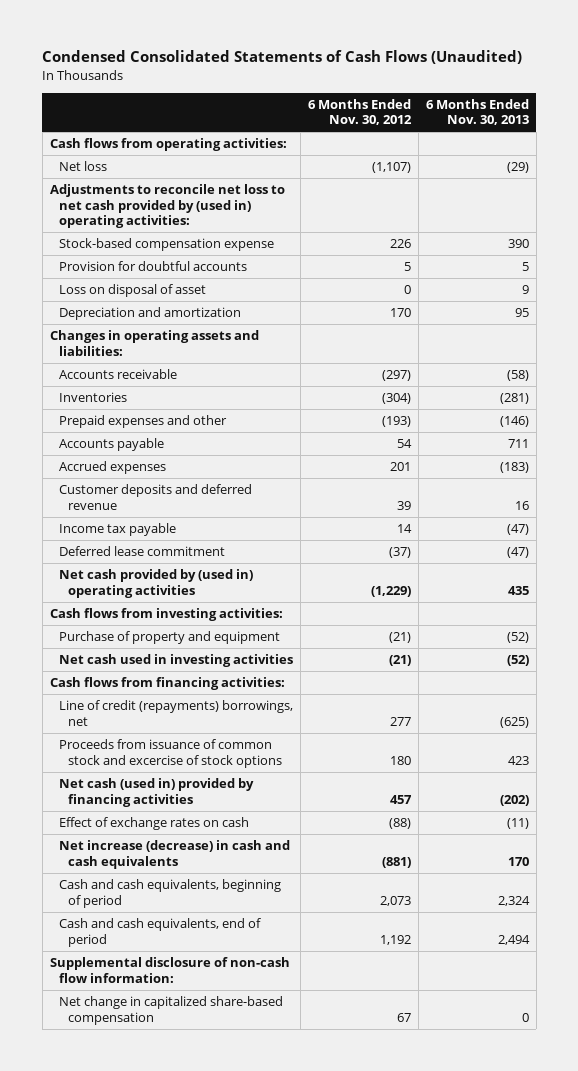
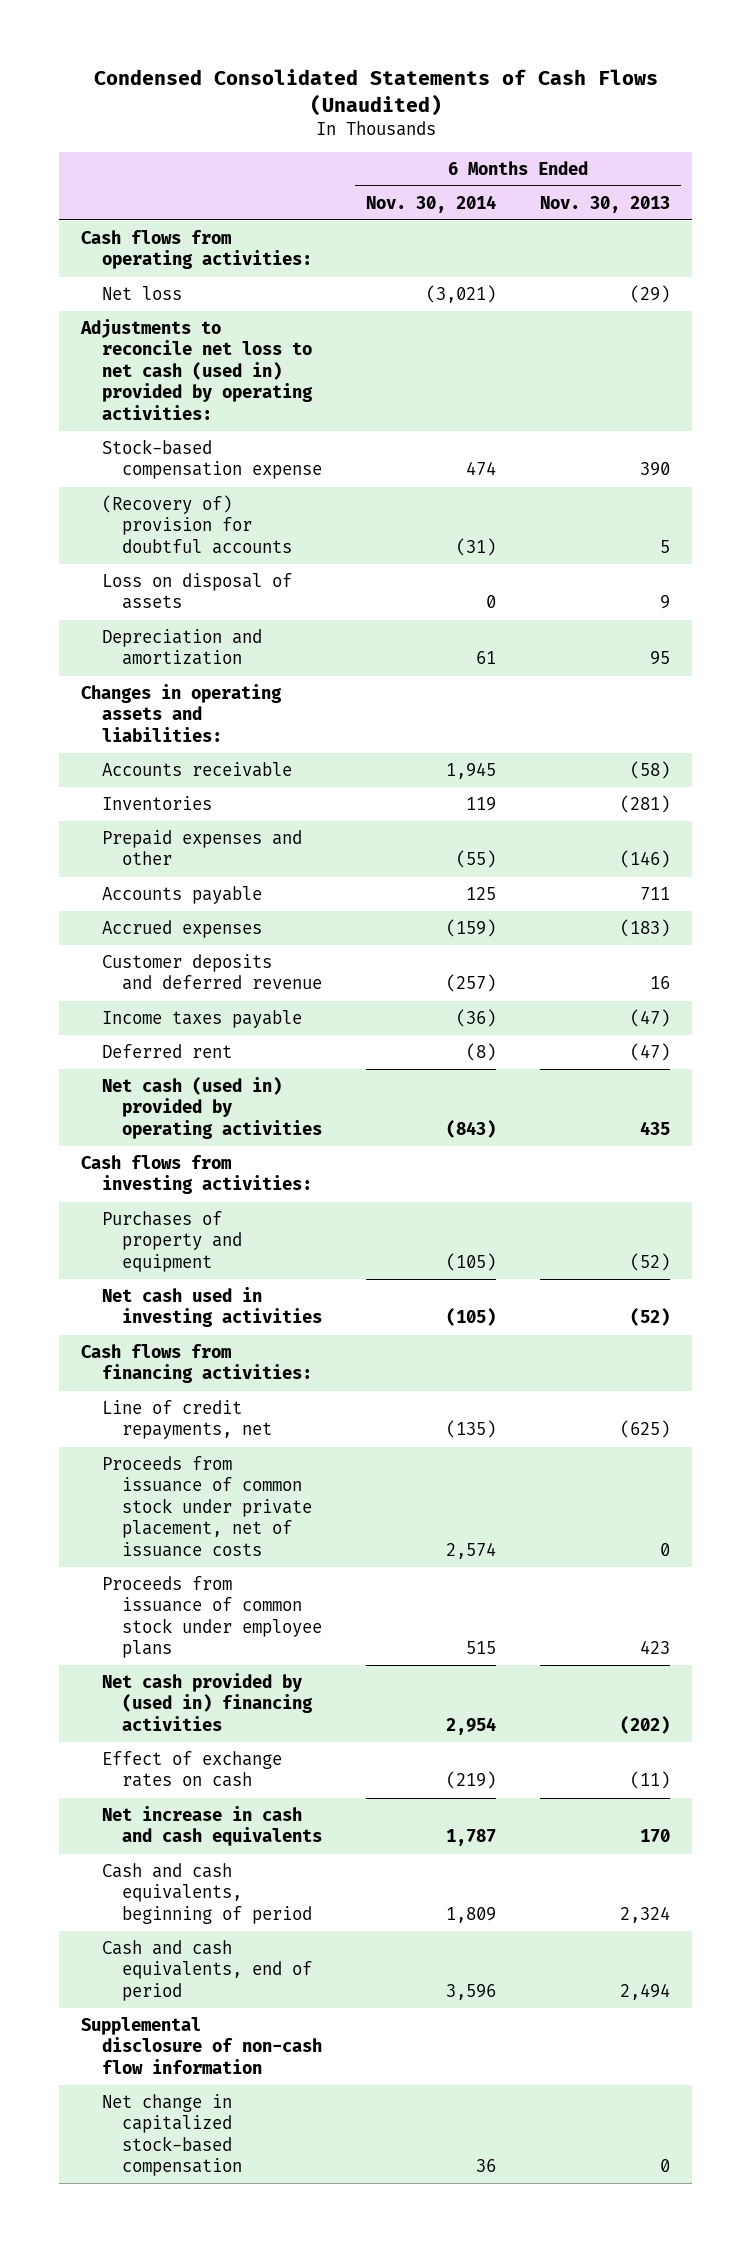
[307,98,412,126] 6 Months Ended Nov. 30, 2012 -> none
none -> [366,194,497,213] Nov. 30, 2014
[49,184,285,229] Adjustments to reconcile net loss to net cash provided by (used in) operating activities: -> [80,319,313,420] Adjustments to reconcile net loss to net cash (used in) provided by operating activities:
[58,261,247,272] Provision for doubtful accounts -> [101,495,293,554] (Recovery of) provision for doubtful accounts
[58,284,206,298] Loss on disposal of asset -> [101,573,292,610] Loss on disposal of assets
[58,523,176,537] Income tax payable -> [101,1010,302,1029] Income taxes payable
[58,546,225,557] Deferred lease commitment -> [101,1044,232,1059] Deferred rent
[58,569,253,598] Net cash provided by (used in) operating activities -> [101,1077,323,1139] Net cash (used in) provided by operating activities
[58,631,280,645] Purchase of property and equipment -> [101,1211,243,1272] Purchases of property and equipment
[58,700,293,726] Line of credit (repayments) borrowings, net -> [101,1400,273,1440] Line of credit repayments, net
none -> [101,1456,313,1557] Proceeds from issuance of common stock under private placement, net of issuance costs
[58,739,282,768] Proceeds from issuance of common stock and excercise of stock options -> [101,1576,323,1659] Proceeds from issuance of common stock under employee plans
[58,778,254,807] Net cash (used in) provided by financing activities -> [101,1673,314,1731] Net cash provided by (used in) financing activities
[58,840,290,869] Net increase (decrease) in cash and cash equivalents -> [101,1806,323,1847] Net increase in cash and cash equivalents
[49,957,290,983] Supplemental disclosure of non-cash flow information: -> [81,2017,322,2074] Supplemental disclosure of non-cash flow information
[58,996,283,1025] Net change in capitalized share-based compensation -> [101,2094,243,2177] Net change in capitalized stock-based compensation

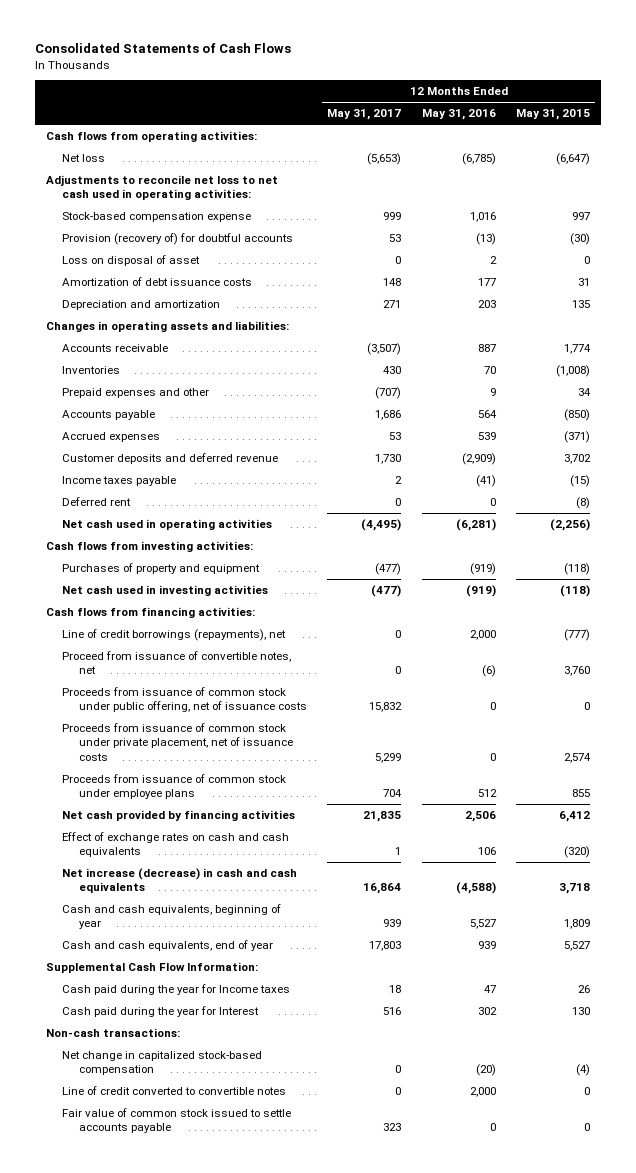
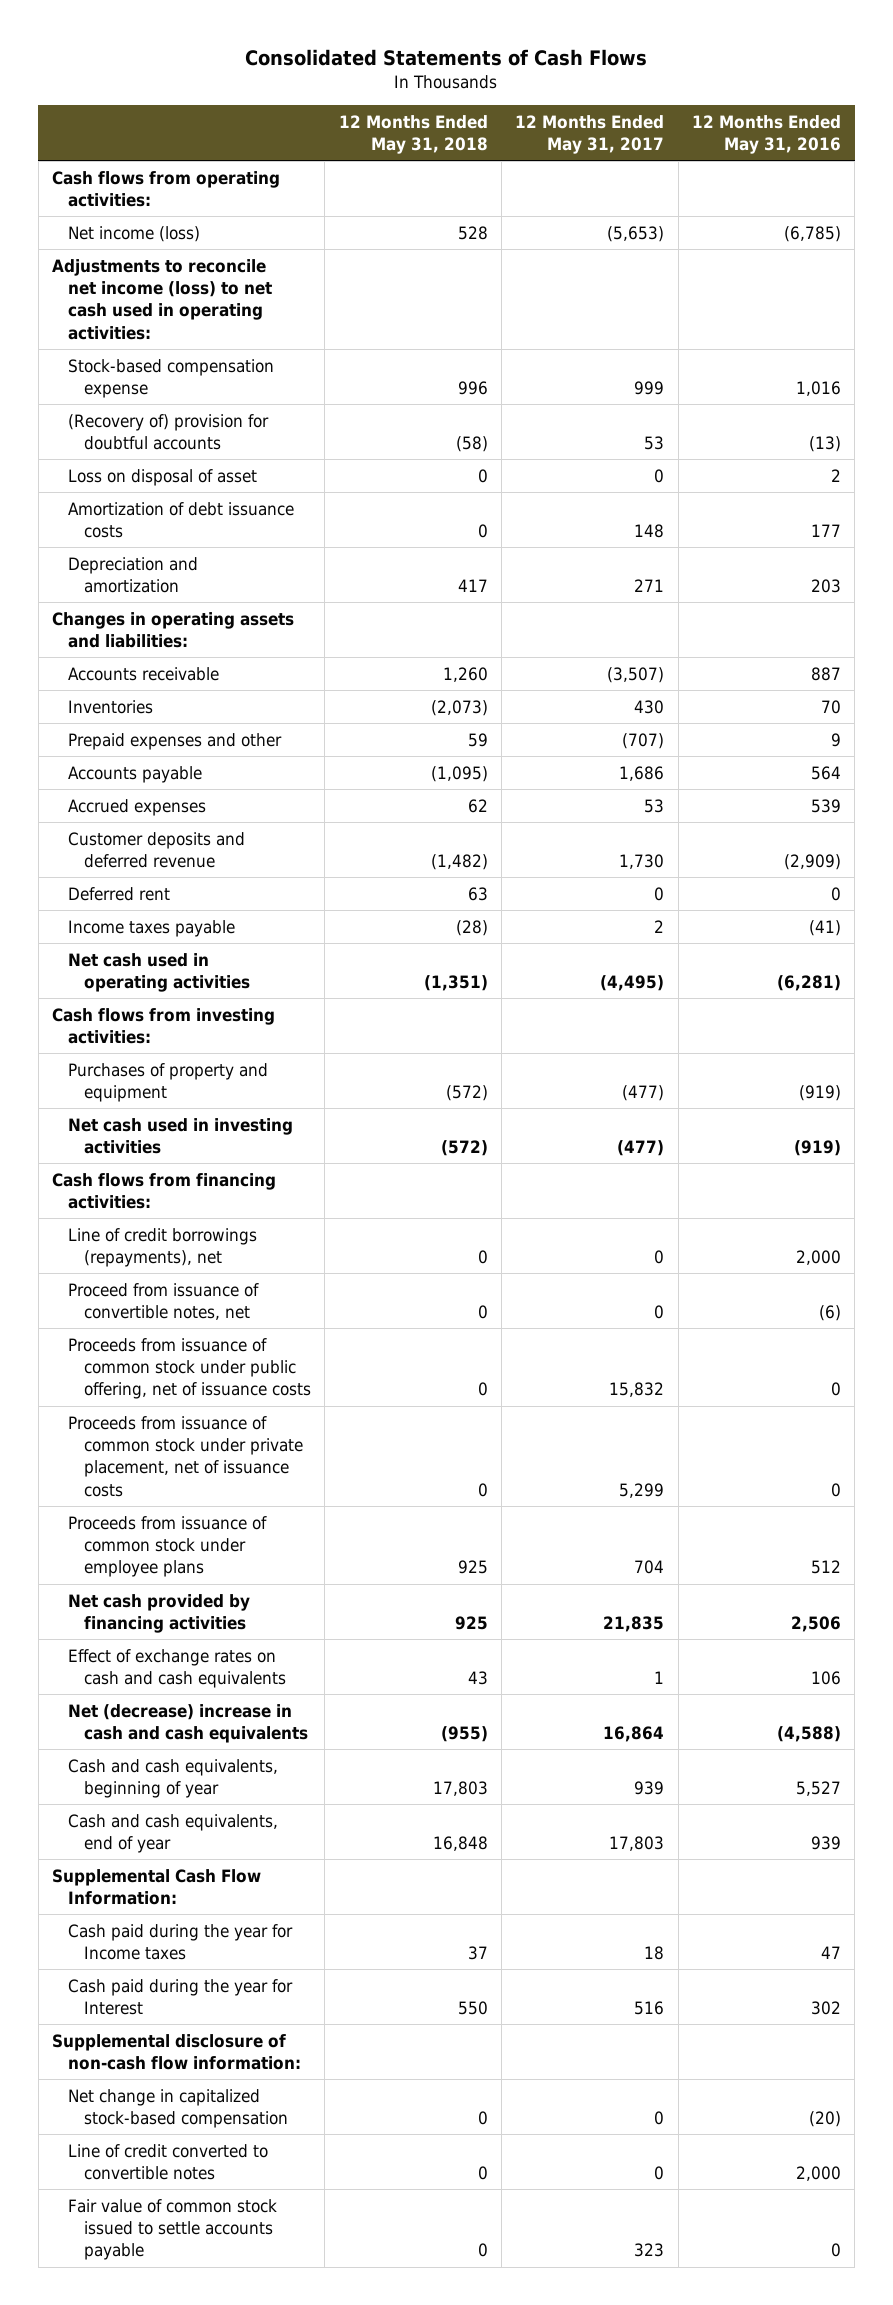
[516,109,591,121] May 31, 2015 -> none
none -> [338,114,488,155] 12 Months Ended May 31, 2018
[62,154,106,163] Net loss -> [67,225,200,242] Net income (loss)
[45,175,278,201] Adjustments to reconcile net loss to net cash used in operating activities: -> [51,258,272,340] Adjustments to reconcile net income (loss) to net cash used in operating activities:
[62,233,294,246] Provision (recovery of) for doubtful accounts -> [67,413,269,451] (Recovery of) provision for doubtful accounts
[62,476,177,487] Income taxes payable -> [67,919,235,937] Income taxes payable
[62,868,298,894] Net increase (decrease) in cash and cash equivalents -> [67,1703,308,1744] Net (decrease) increase in cash and cash equivalents
[45,1028,180,1038] Non-cash transactions: -> [51,2033,301,2071] Supplemental disclosure of non-cash flow information:

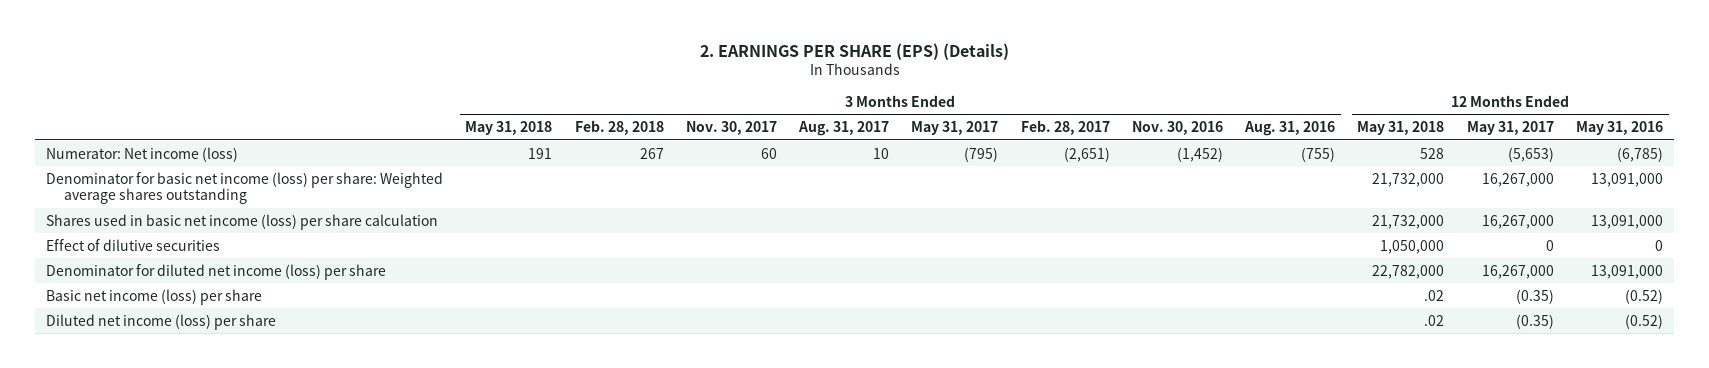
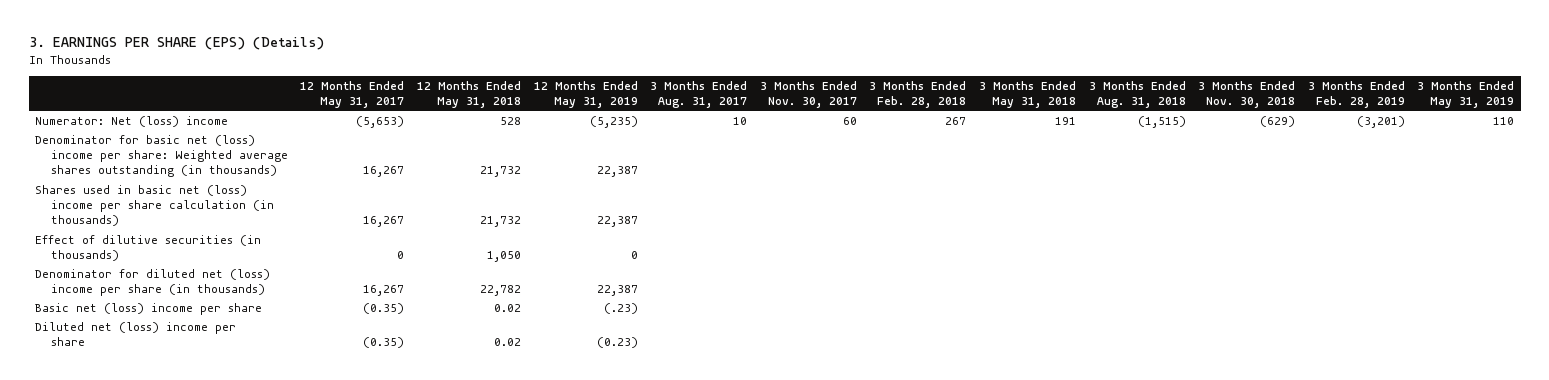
[699,42,1009,60] 2. EARNINGS PER SHARE (EPS) (Details) -> [28,37,324,51] 3. EARNINGS PER SHARE (EPS) (Details)
[911,121,999,136] May 31, 2017 -> none
[1020,120,1110,136] Feb. 28, 2017 -> none
[1131,121,1223,136] Nov. 30, 2016 -> none
[1244,121,1336,137] Aug. 31, 2016 -> none
[1575,121,1663,136] May 31, 2016 -> none
none -> [533,80,638,108] 12 Months Ended May 31, 2019
none -> [1088,80,1186,108] 3 Months Ended Aug. 31, 2018
none -> [1198,80,1296,108] 3 Months Ended Nov. 30, 2018
none -> [1307,80,1405,108] 3 Months Ended Feb. 28, 2019
none -> [1417,80,1515,108] 3 Months Ended May 31, 2019
[46,146,239,162] Numerator: Net income (loss) -> [34,115,228,127] Numerator: Net (loss) income
[46,171,444,205] Denominator for basic net income (loss) per share: Weighted average shares outstanding -> [34,134,288,177] Denominator for basic net (loss) income per share: Weighted average shares outstanding (in thousands)
[1372,172,1445,187] 21,732,000 -> [480,165,522,177] 21,732
[1481,172,1554,187] 16,267,000 -> [363,165,405,177] 16,267
[46,213,439,230] Shares used in basic net income (loss) per share calculation -> [34,184,274,226] Shares used in basic net (loss) income per share calculation (in thousands)
[1372,214,1445,229] 21,732,000 -> [480,215,522,227] 21,732
[1481,214,1554,229] 16,267,000 -> [363,215,405,227] 16,267
[46,238,221,251] Effect of dilutive securities -> [34,234,261,261] Effect of dilutive securities (in thousands)
[1380,239,1445,254] 1,050,000 -> [487,250,522,262] 1,050
[46,263,387,280] Denominator for diluted net income (loss) per share -> [34,268,270,296] Denominator for diluted net (loss) income per share (in thousands)
[1372,264,1445,279] 22,782,000 -> [480,284,522,296] 22,782
[1481,264,1554,279] 16,267,000 -> [363,284,405,296] 16,267
[46,288,263,305] Basic net income (loss) per share -> [34,302,262,315] Basic net (loss) income per share
[1424,289,1445,301] .02 -> [494,303,522,312] 0.02
[46,313,277,330] Diluted net income (loss) per share -> [34,321,236,346] Diluted net (loss) income per share
[1424,314,1445,326] .02 -> [494,337,522,346] 0.02

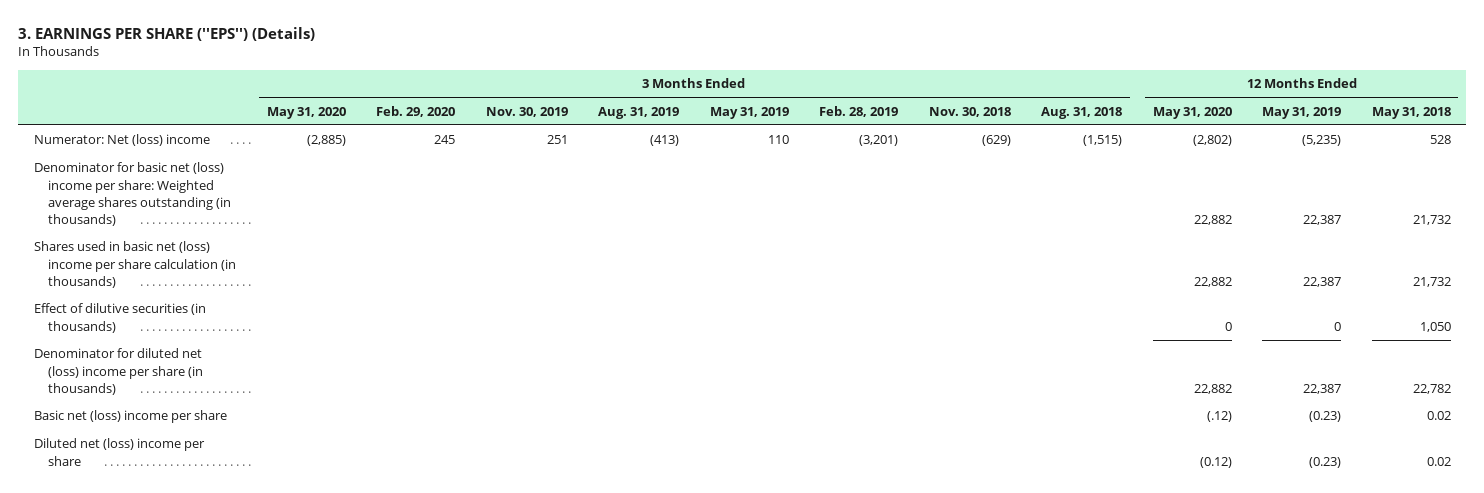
[28,37,324,51] 3. EARNINGS PER SHARE (EPS) (Details) -> [18,26,316,41] 3. EARNINGS PER SHARE (''EPS'') (Details)
[300,80,405,108] 12 Months Ended May 31, 2017 -> none
[650,80,748,108] 3 Months Ended Aug. 31, 2017 -> none
[759,80,857,108] 3 Months Ended Nov. 30, 2017 -> none
[869,80,967,108] 3 Months Ended Feb. 28, 2018 -> none
[978,80,1076,108] 3 Months Ended May 31, 2018 -> none
none -> [266,106,346,119] May 31, 2020
none -> [376,105,456,117] Feb. 29, 2020
none -> [485,106,568,117] Nov. 30, 2019
none -> [598,106,680,119] Aug. 31, 2019
none -> [1152,106,1232,119] May 31, 2020
[603,302,638,314] (.23) -> [1309,411,1342,423] (0.23)

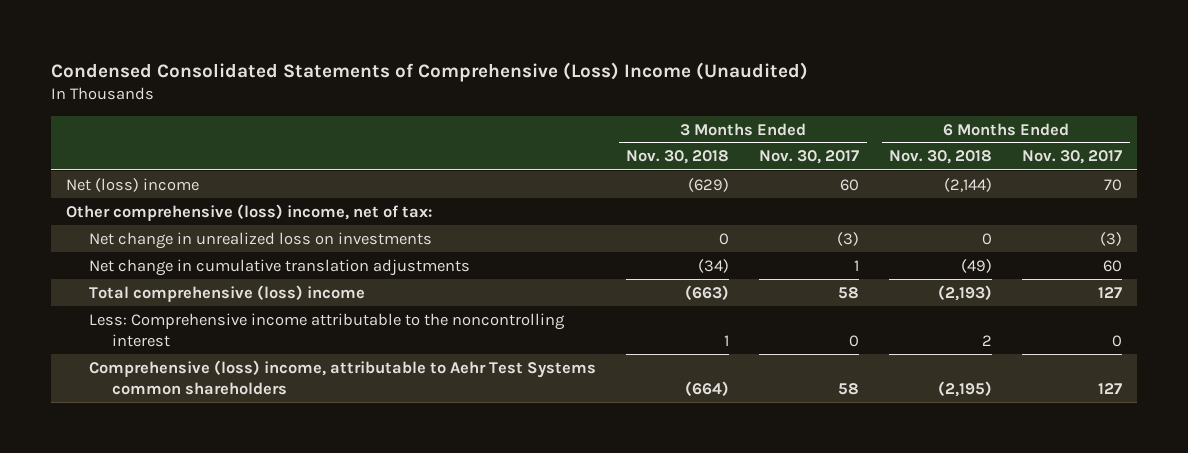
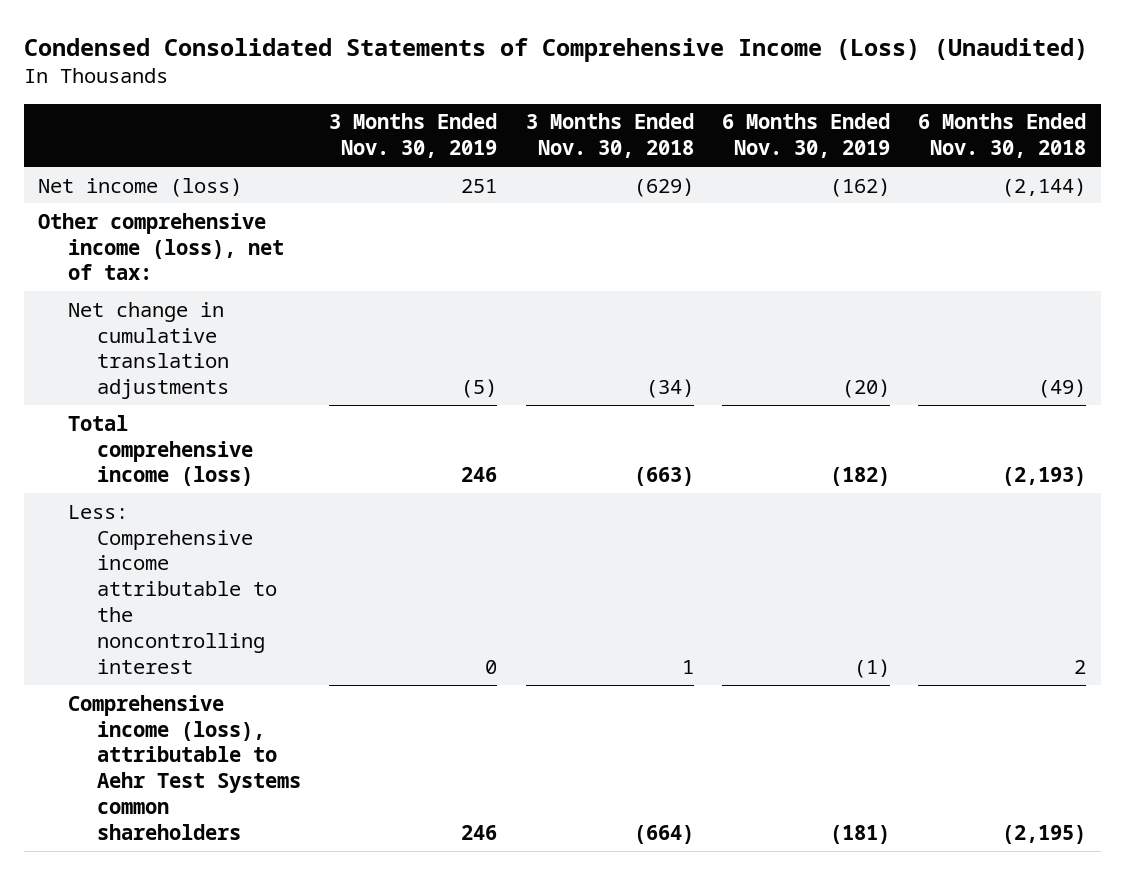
[50,61,808,82] Condensed Consolidated Statements of Comprehensive (Loss) Income (Unaudited) -> [23,37,1088,62] Condensed Consolidated Statements of Comprehensive Income (Loss) (Unaudited)
[759,150,860,165] Nov. 30, 2017 -> none
[1022,150,1123,165] Nov. 30, 2017 -> none
none -> [329,113,498,159] 3 Months Ended Nov. 30, 2019
none -> [722,113,891,159] 6 Months Ended Nov. 30, 2019
[89,231,433,249] Net change in unrealized loss on investments -> none
[65,177,199,192] Net (loss) income -> [38,177,243,197] Net income (loss)
[65,203,432,221] Other comprehensive (loss) income, net of tax: -> [38,212,284,281] Other comprehensive income (loss), net of tax:
[89,284,366,302] Total comprehensive (loss) income -> [67,414,254,487] Total comprehensive income (loss)
[89,359,597,396] Comprehensive (loss) income, attributable to Aehr Test Systems common shareholders -> [67,694,302,841] Comprehensive income (loss), attributable to Aehr Test Systems common shareholders

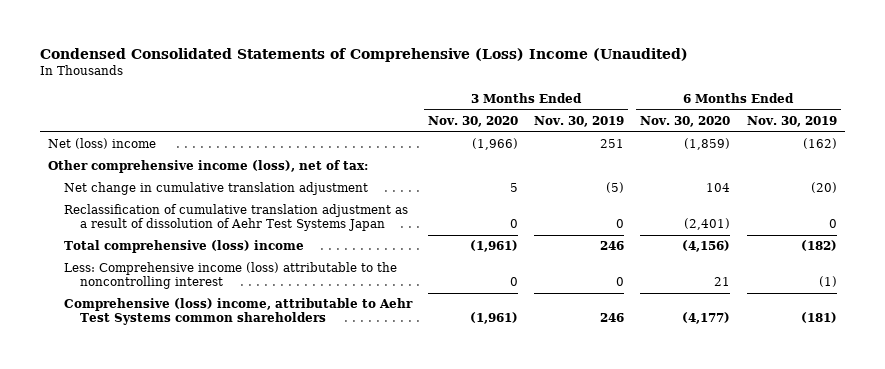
[23,37,1088,62] Condensed Consolidated Statements of Comprehensive Income (Loss) (Unaudited) -> [40,48,689,63] Condensed Consolidated Statements of Comprehensive (Loss) Income (Unaudited)
[525,113,694,159] 3 Months Ended Nov. 30, 2018 -> none
[918,113,1087,159] 6 Months Ended Nov. 30, 2018 -> none
none -> [428,115,519,127] Nov. 30, 2020
none -> [640,115,731,127] Nov. 30, 2020
[38,177,243,197] Net income (loss) -> [48,138,157,150] Net (loss) income
[67,301,230,400] Net change in cumulative translation adjustments -> [64,182,369,196] Net change in cumulative translation adjustment
none -> [64,204,409,232] Reclassification of cumulative translation adjustment as a result of dissolution of Aehr Test Systems Japan
[67,414,254,487] Total comprehensive income (loss) -> [64,240,305,254] Total comprehensive (loss) income
[67,504,278,675] Less: Comprehensive income attributable to the noncontrolling interest -> [64,262,398,290] Less: Comprehensive income (loss) attributable to the noncontrolling interest
[67,694,302,841] Comprehensive income (loss), attributable to Aehr Test Systems common shareholders -> [64,298,414,326] Comprehensive (loss) income, attributable to Aehr Test Systems common shareholders

